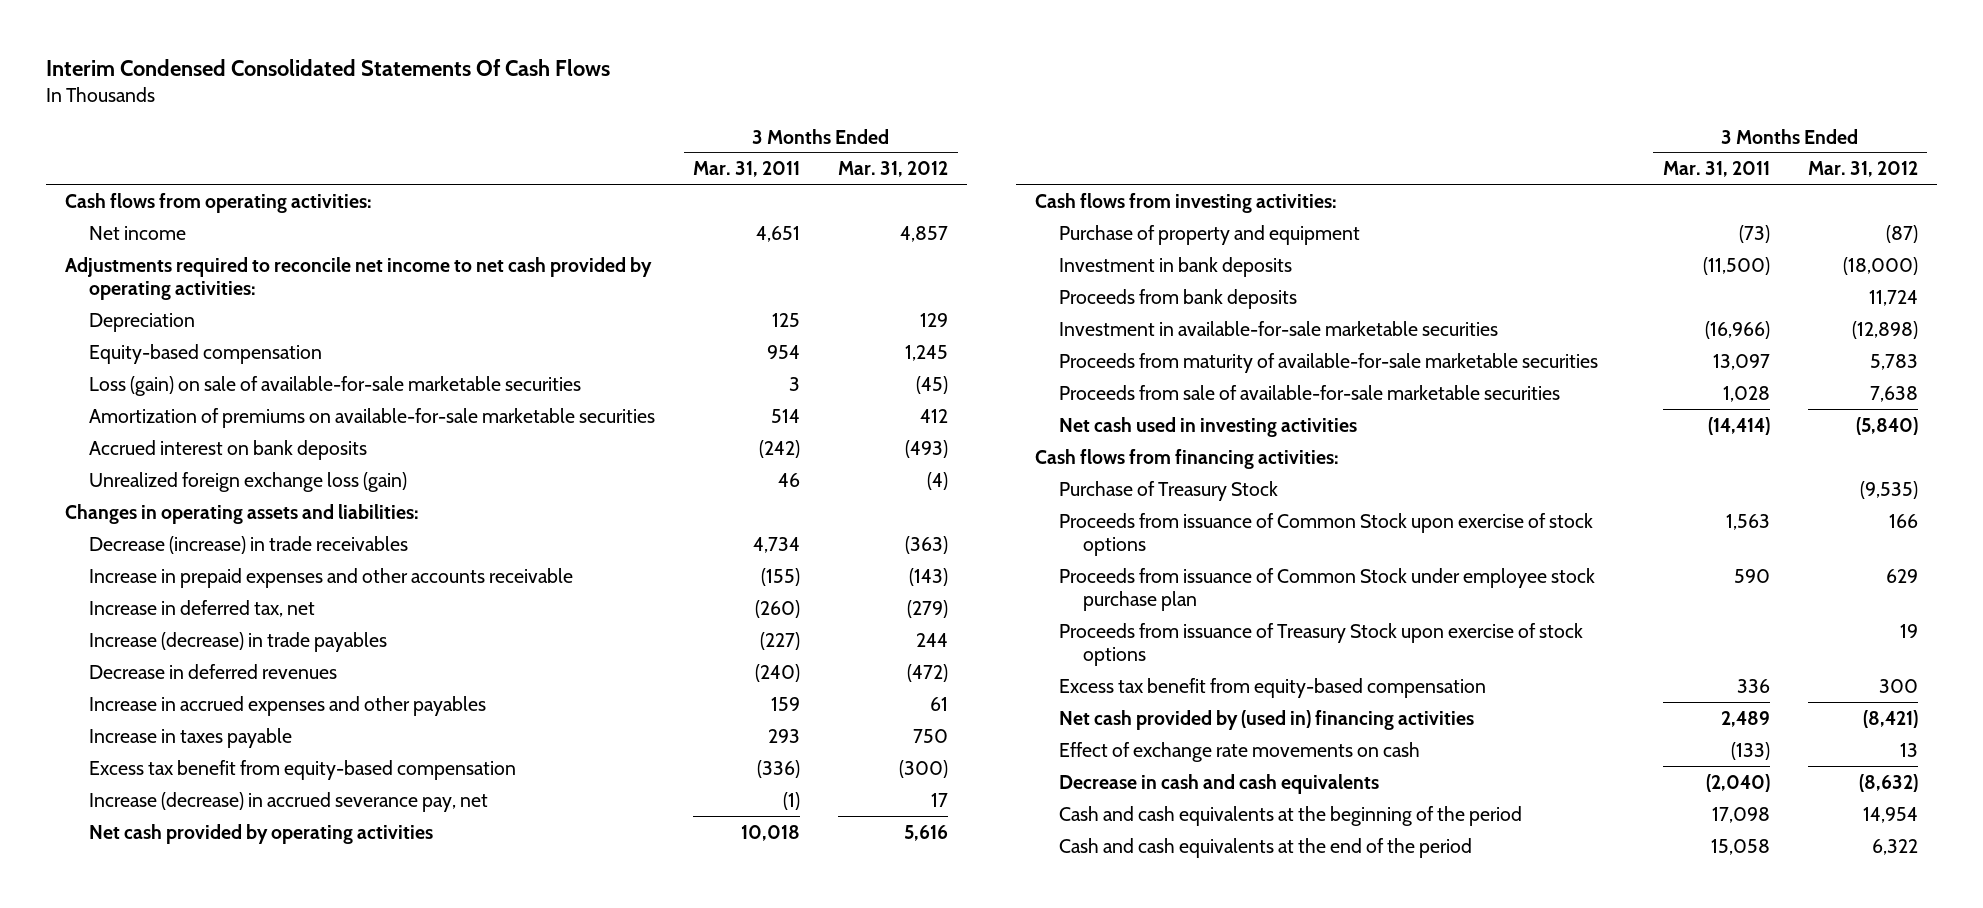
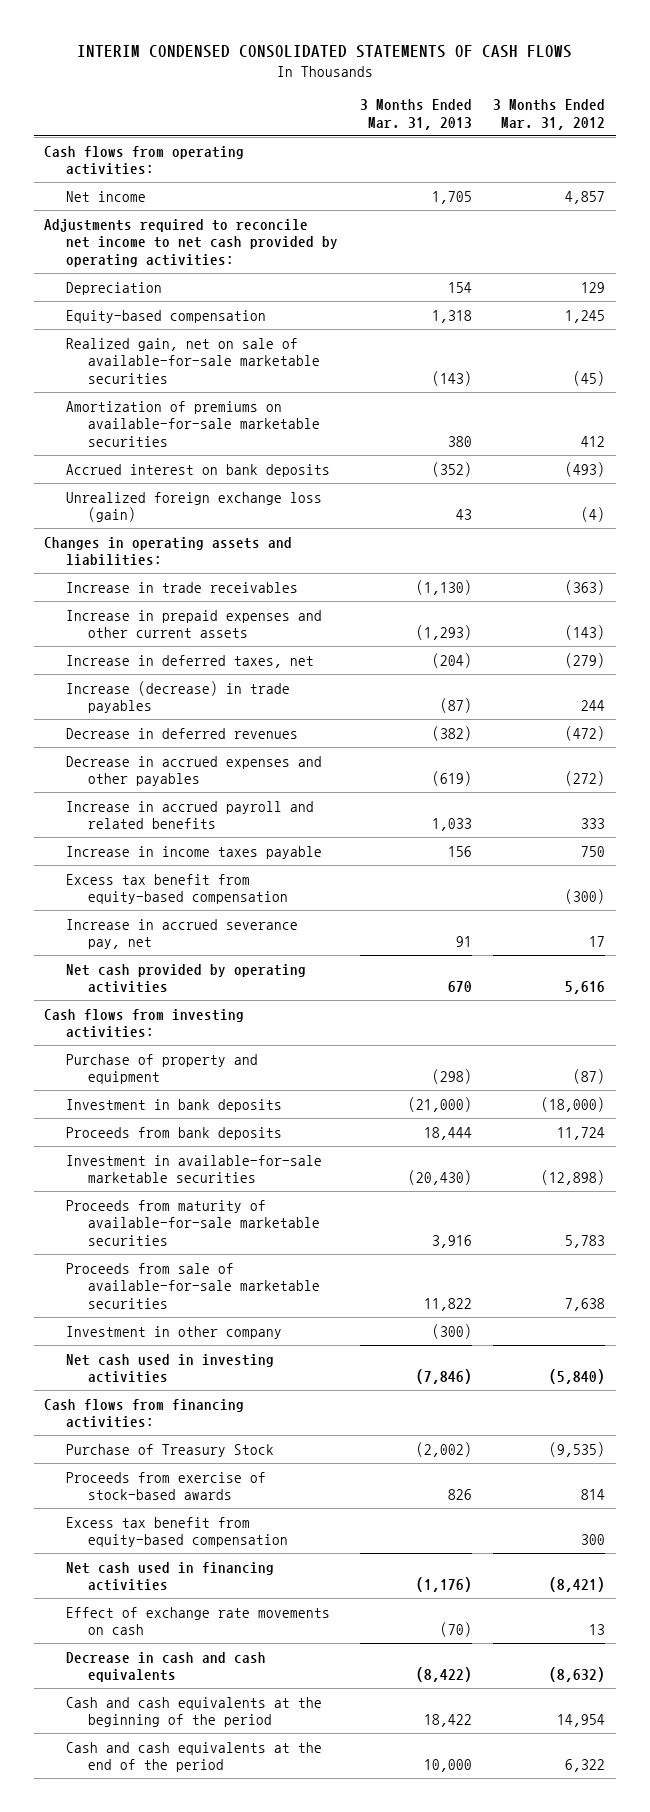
[46,59,611,77] Interim Condensed Consolidated Statements Of Cash Flows -> [76,45,572,59] INTERIM CONDENSED CONSOLIDATED STATEMENTS OF CASH FLOWS
[693,161,801,178] Mar. 31, 2011 -> none
none -> [359,99,472,130] 3 Months Ended Mar. 31, 2013
[89,375,582,396] Loss (gain) on sale of available-for-sale marketable securities -> [66,337,321,384] Realized gain, net on sale of available-for-sale marketable securities
[89,535,409,554] Decrease (increase) in trade receivables -> [66,581,299,593] Increase in trade receivables
[89,567,574,588] Increase in prepaid expenses and other accounts receivable -> [66,609,323,639] Increase in prepaid expenses and other current assets
[89,599,316,617] Increase in deferred tax, net -> [66,654,315,668] Increase in deferred taxes, net
[89,695,487,716] Increase in accrued expenses and other payables -> [66,755,323,787] Decrease in accrued expenses and other payables
[930,696,949,711] 61 -> [565,771,606,787] (272)
none -> [66,800,315,830] Increase in accrued payroll and related benefits
[89,727,293,748] Increase in taxes payable -> [66,845,323,859] Increase in income taxes payable
[89,791,489,812] Increase (decrease) in accrued severance pay, net -> [66,918,299,950] Increase in accrued severance pay, net
none -> [66,1325,283,1339] Investment in other company
[1058,567,1595,612] Proceeds from issuance of Common Stock under employee stock purchase plan -> none
[1058,622,1583,667] Proceeds from issuance of Treasury Stock upon exercise of stock options -> none
[1058,512,1593,557] Proceeds from issuance of Common Stock upon exercise of stock options -> [66,1471,267,1501] Proceeds from exercise of stock-based awards
[1888,513,1918,528] 166 -> [581,1489,606,1501] 814
[1058,709,1474,730] Net cash provided by (used in) financing activities -> [66,1561,275,1592] Net cash used in financing activities

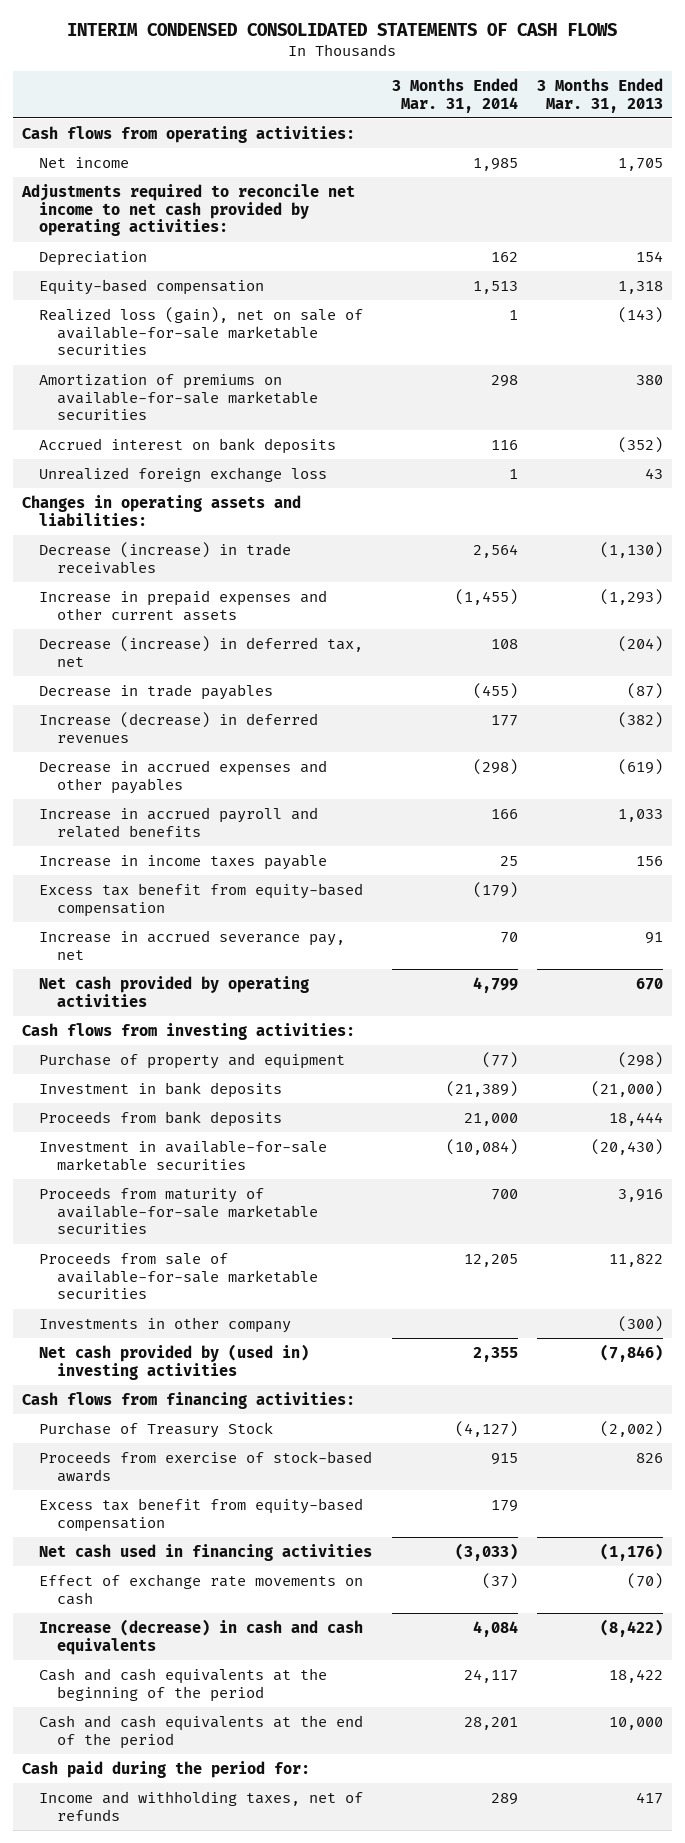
[493,99,606,130] 3 Months Ended Mar. 31, 2012 -> none
none -> [391,77,518,113] 3 Months Ended Mar. 31, 2014
[66,337,321,384] Realized gain, net on sale of available-for-sale marketable securities -> [39,306,364,356] Realized loss (gain), net on sale of available-for-sale marketable securities
[66,491,323,523] Unrealized foreign exchange loss (gain) -> [39,466,328,482] Unrealized foreign exchange loss
[66,581,299,593] Increase in trade receivables -> [39,541,292,574] Decrease (increase) in trade receivables
[66,654,315,668] Increase in deferred taxes, net -> [39,635,364,667] Decrease (increase) in deferred tax, net
[66,680,291,714] Increase (decrease) in trade payables -> [39,683,274,700] Decrease in trade payables
[66,727,299,739] Decrease in deferred revenues -> [39,711,319,743] Increase (decrease) in deferred revenues
[66,1325,283,1339] Investment in other company -> [39,1316,292,1333] Investments in other company
[66,1353,275,1384] Net cash used in investing activities -> [39,1343,310,1380] Net cash provided by (used in) investing activities
[66,1651,267,1683] Decrease in cash and cash equivalents -> [39,1618,364,1655] Increase (decrease) in cash and cash equivalents
none -> [22,1760,311,1778] Cash paid during the period for:
none -> [39,1790,364,1821] Income and withholding taxes, net of refunds

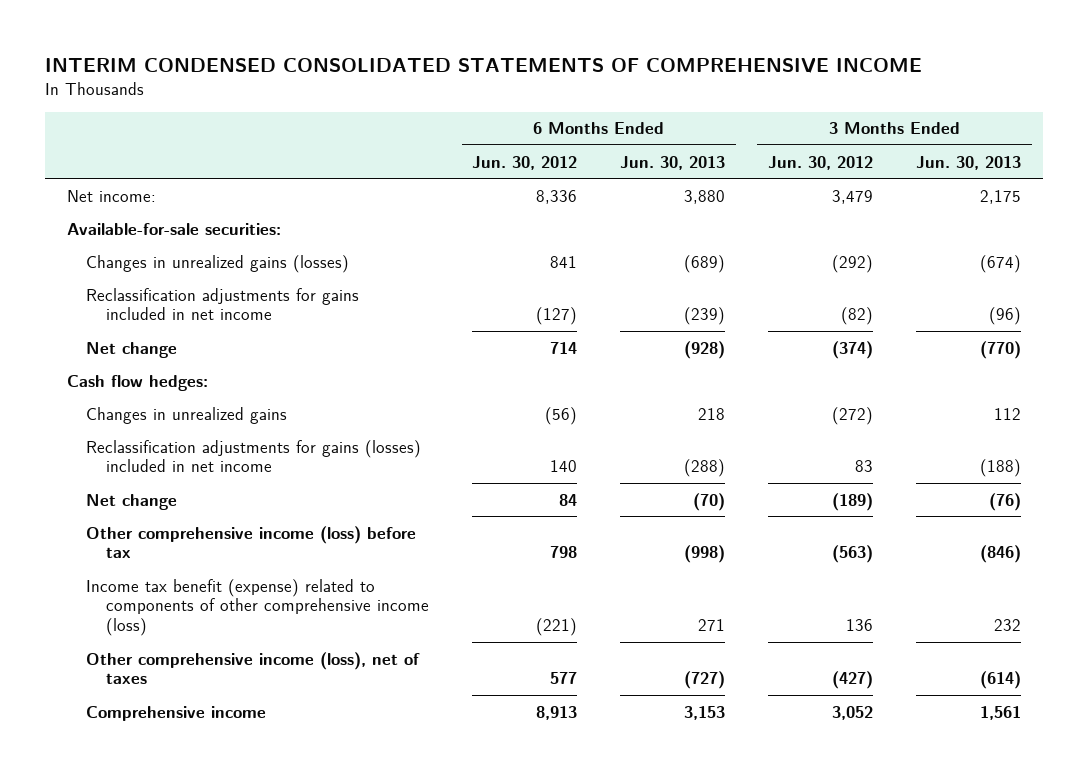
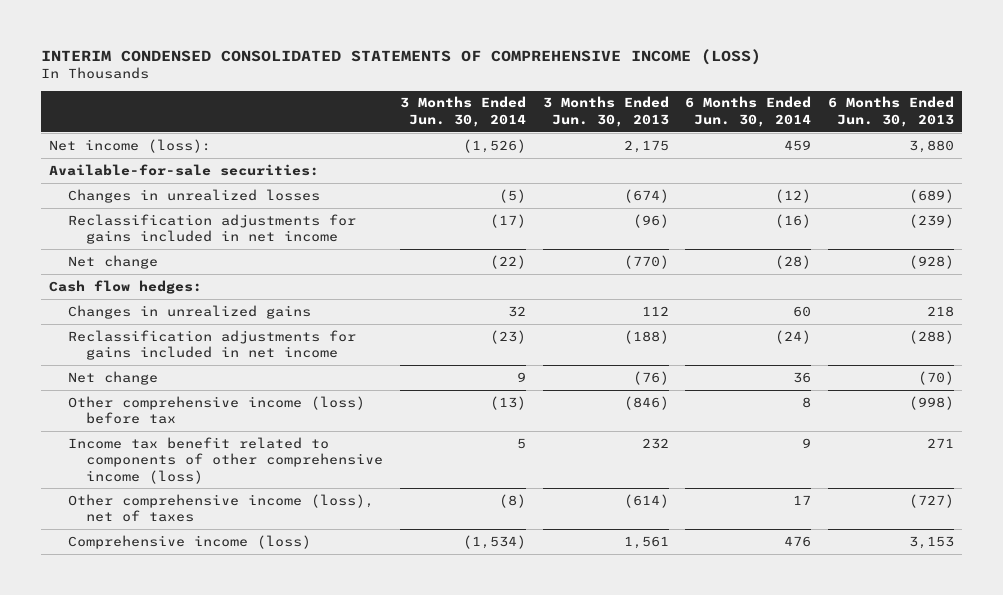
[45,57,923,73] INTERIM CONDENSED CONSOLIDATED STATEMENTS OF COMPREHENSIVE INCOME -> [40,48,761,65] INTERIM CONDENSED CONSOLIDATED STATEMENTS OF COMPREHENSIVE INCOME (LOSS)
[472,155,578,170] Jun. 30, 2012 -> none
[768,155,874,170] Jun. 30, 2012 -> none
none -> [399,96,526,127] 3 Months Ended Jun. 30, 2014
none -> [685,96,812,127] 6 Months Ended Jun. 30, 2014
[66,189,156,202] Net income: -> [49,138,212,153] Net income (loss):
[86,254,350,273] Changes in unrealized gains (losses) -> [67,188,320,203] Changes in unrealized losses
[86,439,422,473] Reclassification adjustments for gains (losses) included in net income -> [67,329,356,361] Reclassification adjustments for gains included in net income
[86,578,430,637] Income tax benefit (expense) related to components of other comprehensive income (loss) -> [67,436,384,484] Income tax benefit related to components of other comprehensive income (loss)
[86,705,267,721] Comprehensive income -> [67,534,311,549] Comprehensive income (loss)

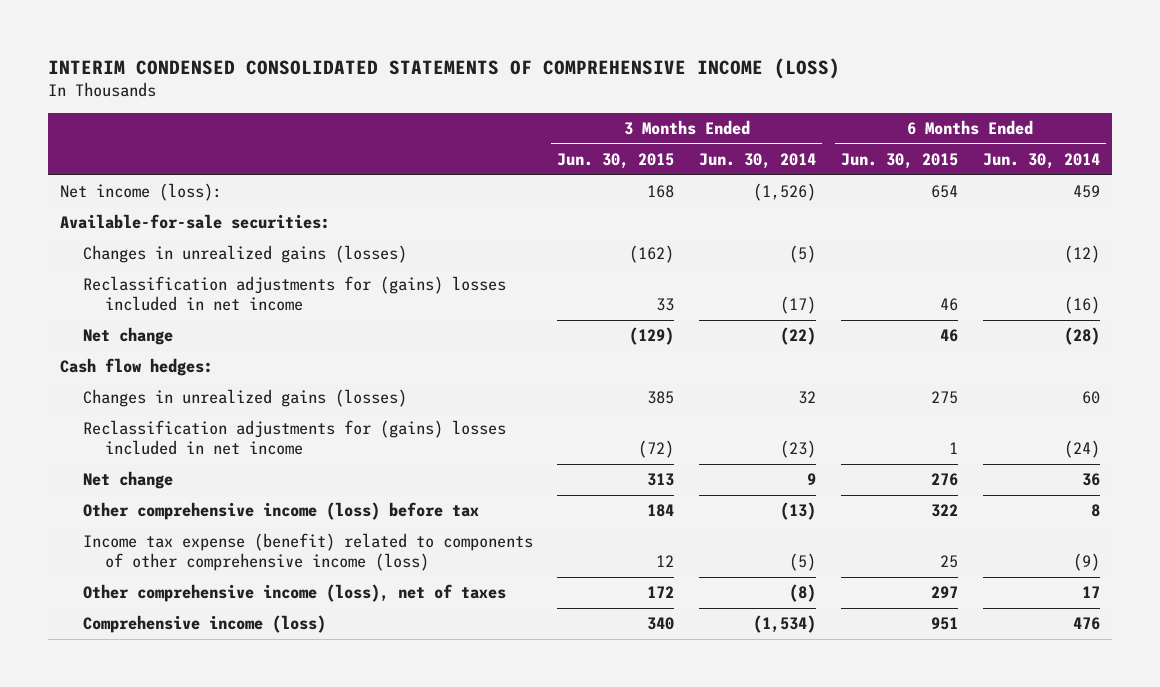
[542,96,669,127] 3 Months Ended Jun. 30, 2013 -> none
[827,96,954,127] 6 Months Ended Jun. 30, 2013 -> none
none -> [557,153,675,170] Jun. 30, 2015
none -> [840,153,958,170] Jun. 30, 2015
[67,188,320,203] Changes in unrealized losses -> [82,245,407,264] Changes in unrealized gains (losses)
[67,213,356,245] Reclassification adjustments for gains included in net income -> [82,276,506,312] Reclassification adjustments for (gains) losses included in net income
[67,304,311,319] Changes in unrealized gains -> [82,389,407,408] Changes in unrealized gains (losses)
[67,329,356,361] Reclassification adjustments for gains included in net income -> [82,420,506,456] Reclassification adjustments for (gains) losses included in net income
[67,436,384,484] Income tax benefit related to components of other comprehensive income (loss) -> [82,533,533,572] Income tax expense (benefit) related to components of other comprehensive income (loss)
[516,437,526,449] 5 -> [789,553,817,572] (5)
[802,437,812,448] 9 -> [1072,553,1100,572] (9)

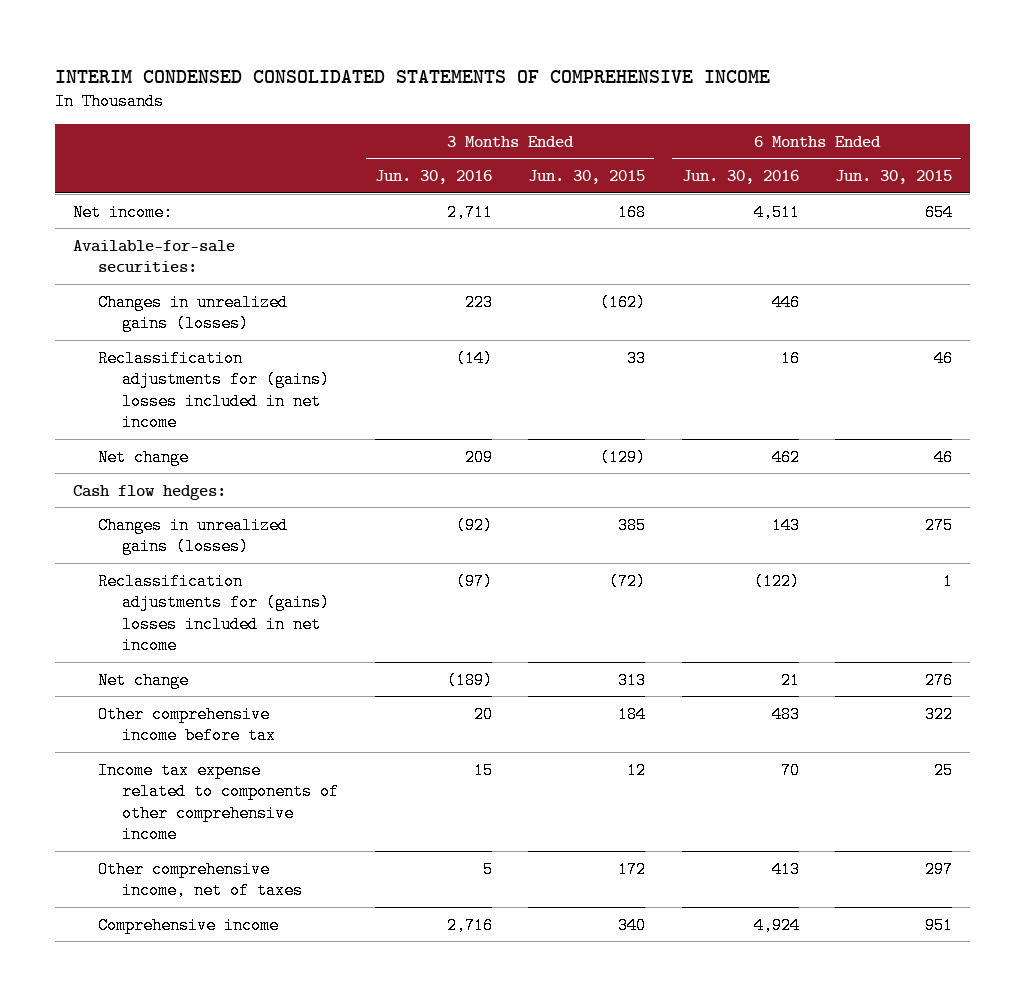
[47,57,840,79] INTERIM CONDENSED CONSOLIDATED STATEMENTS OF COMPREHENSIVE INCOME (LOSS) -> [55,69,771,83] INTERIM CONDENSED CONSOLIDATED STATEMENTS OF COMPREHENSIVE INCOME
[699,153,817,170] Jun. 30, 2014 -> none
[982,153,1100,170] Jun. 30, 2014 -> none
none -> [374,169,492,184] Jun. 30, 2016
none -> [681,169,799,184] Jun. 30, 2016
[60,183,223,202] Net income (loss): -> [73,203,174,221] Net income:
[82,502,479,521] Other comprehensive income (loss) before tax -> [97,705,277,745] Other comprehensive income before tax
[82,533,533,572] Income tax expense (benefit) related to components of other comprehensive income (loss) -> [97,761,340,844] Income tax expense related to components of other comprehensive income
[82,584,506,603] Other comprehensive income (loss), net of taxes -> [97,860,304,900] Other comprehensive income, net of taxes
[82,615,326,634] Comprehensive income (loss) -> [97,916,279,934] Comprehensive income

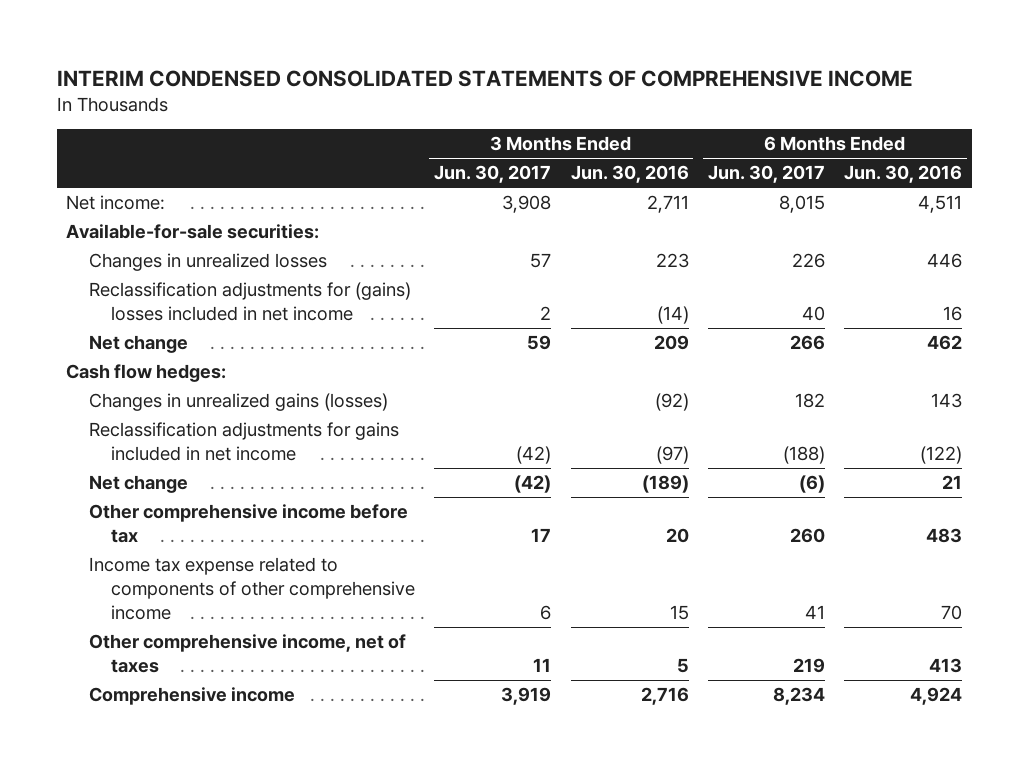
[528,169,646,184] Jun. 30, 2015 -> none
[834,169,952,184] Jun. 30, 2015 -> none
none -> [434,165,552,184] Jun. 30, 2017
none -> [707,165,825,184] Jun. 30, 2017
[97,293,288,333] Changes in unrealized gains (losses) -> [88,253,327,272] Changes in unrealized losses
[97,572,331,655] Reclassification adjustments for (gains) losses included in net income -> [88,422,399,461] Reclassification adjustments for gains included in net income

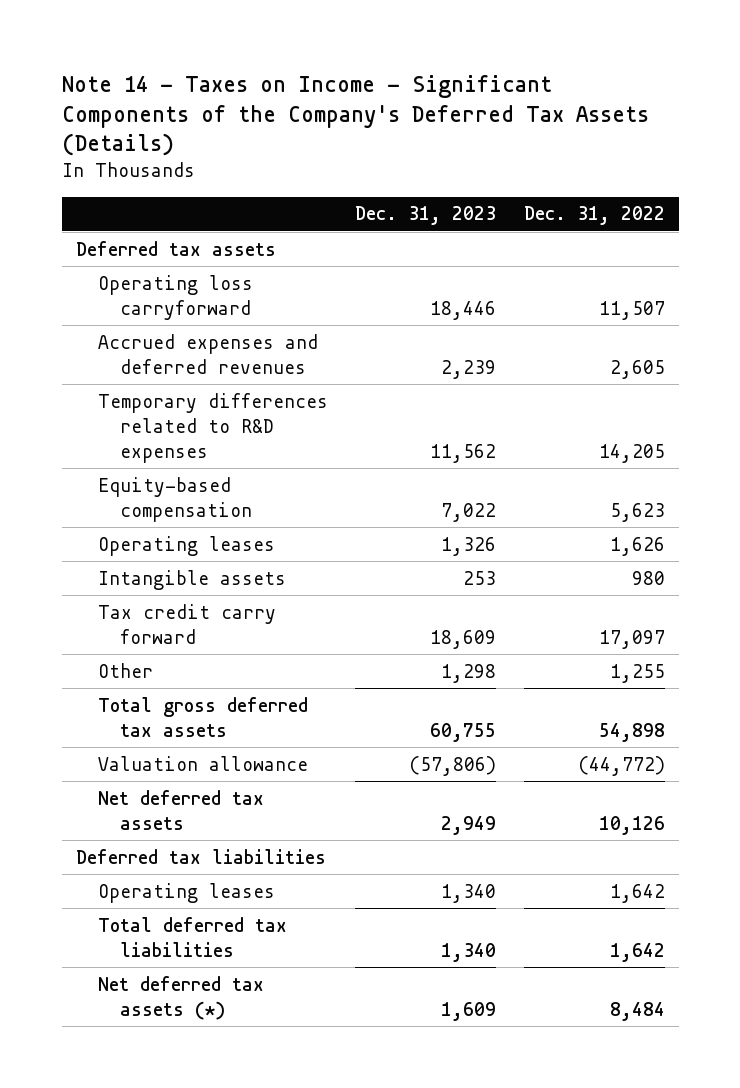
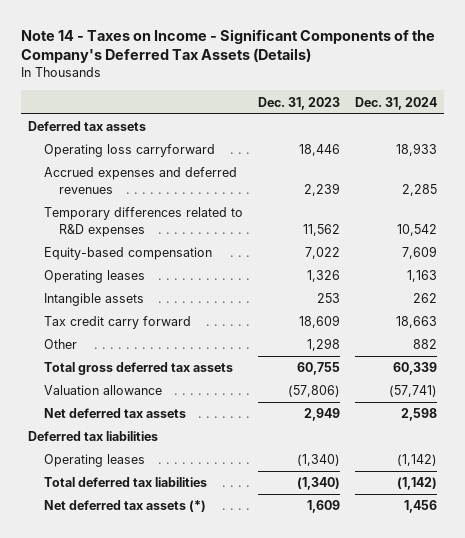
[523,206,665,226] Dec. 31, 2022 -> none
none -> [354,96,437,110] Dec. 31, 2024
[441,883,497,903] 1,340 -> [296,454,340,467] (1,340)
[441,942,497,962] 1,340 -> [296,477,340,491] (1,340)

